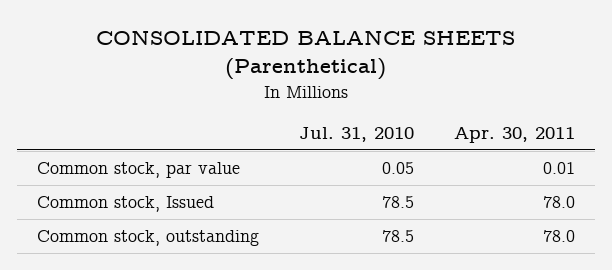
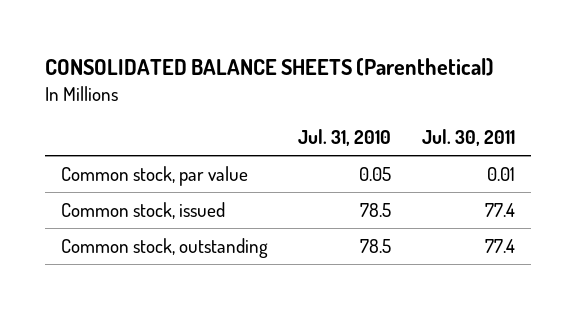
[453,127,575,144] Apr. 30, 2011 -> none
none -> [422,129,516,147] Jul. 30, 2011
[36,196,214,213] Common stock, Issued -> [60,201,225,219] Common stock, issued

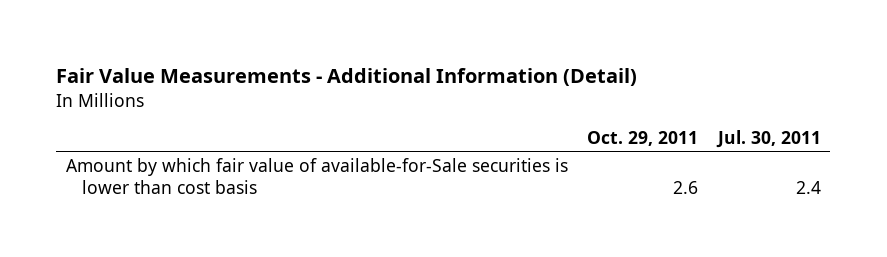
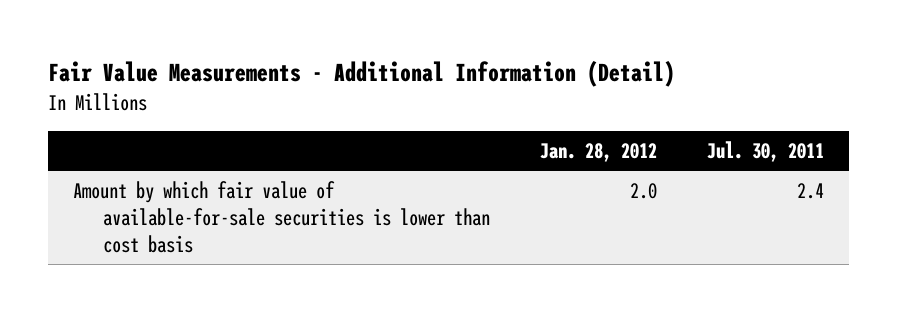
[587,130,699,146] Oct. 29, 2011 -> none
none -> [540,142,658,162] Jan. 28, 2012
[66,157,569,194] Amount by which fair value of available-for-Sale securities is lower than cost basis -> [73,181,491,254] Amount by which fair value of available-for-sale securities is lower than cost basis

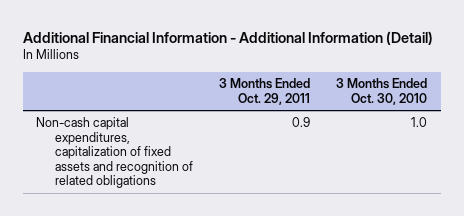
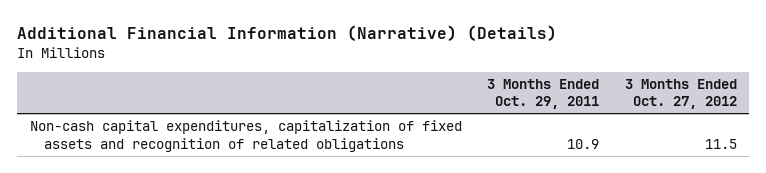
[23,30,434,45] Additional Financial Information - Additional Information (Detail) -> [17,24,558,41] Additional Financial Information (Narrative) (Details)
[336,78,428,105] 3 Months Ended Oct. 30, 2010 -> none
none -> [624,78,737,110] 3 Months Ended Oct. 27, 2012
[292,117,311,128] 0.9 -> [567,138,600,149] 10.9

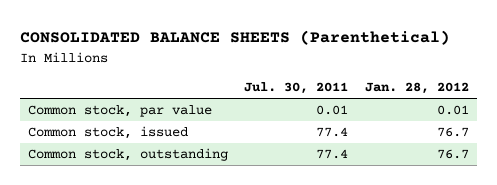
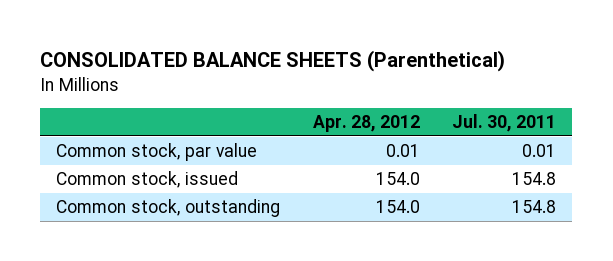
[364,82,469,95] Jan. 28, 2012 -> none
none -> [312,115,420,133] Apr. 28, 2012
[316,127,349,138] 77.4 -> [512,171,557,185] 154.8
[316,149,349,160] 77.4 -> [512,199,557,213] 154.8

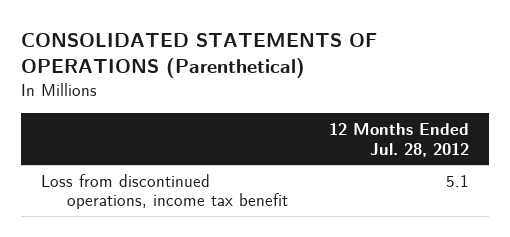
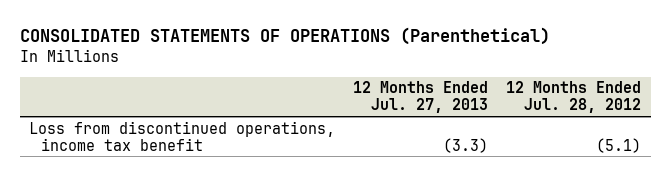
none -> [353,81,489,114] 12 Months Ended Jul. 27, 2013
[445,174,469,187] 5.1 -> [596,137,642,153] (5.1)

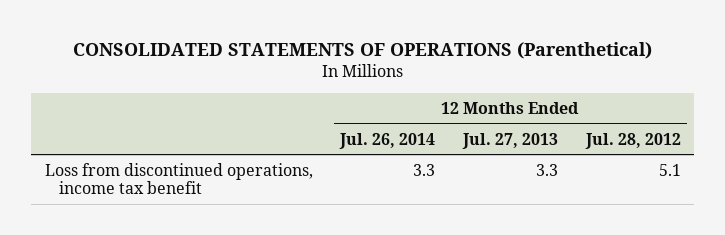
none -> [339,132,436,149] Jul. 26, 2014
[443,137,489,153] (3.3) -> [535,164,558,177] 3.3
[596,137,642,153] (5.1) -> [658,164,681,177] 5.1

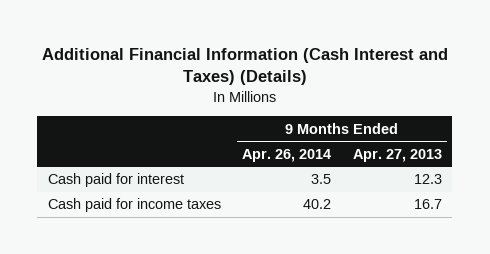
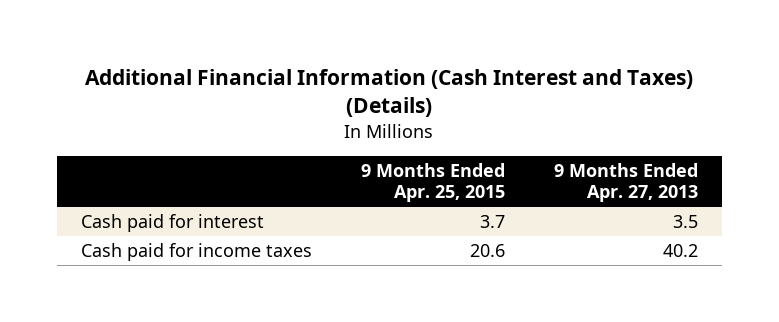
[242,148,332,162] Apr. 26, 2014 -> none
none -> [360,163,505,203] 9 Months Ended Apr. 25, 2015
[413,174,442,185] 12.3 -> [672,215,698,229] 3.5
[413,199,442,210] 16.7 -> [662,244,698,258] 40.2

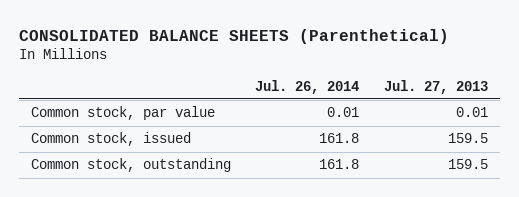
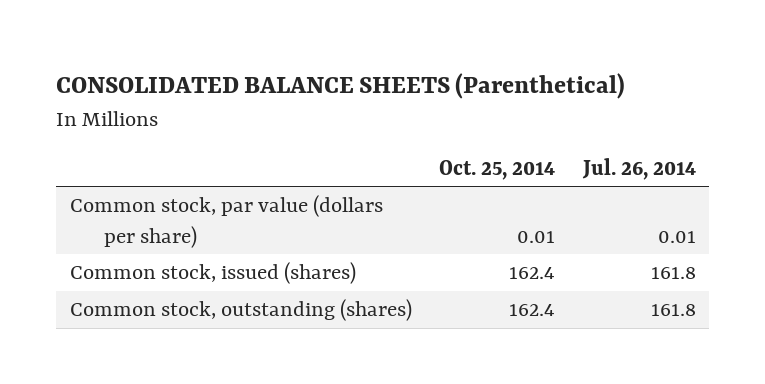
[383,79,488,94] Jul. 27, 2013 -> none
none -> [439,159,556,180] Oct. 25, 2014
[31,106,216,121] Common stock, par value -> [69,195,383,248] Common stock, par value (dollars per share)
[31,132,192,147] Common stock, issued -> [69,262,356,285] Common stock, issued (shares)
[31,158,232,173] Common stock, outstanding -> [69,299,412,322] Common stock, outstanding (shares)

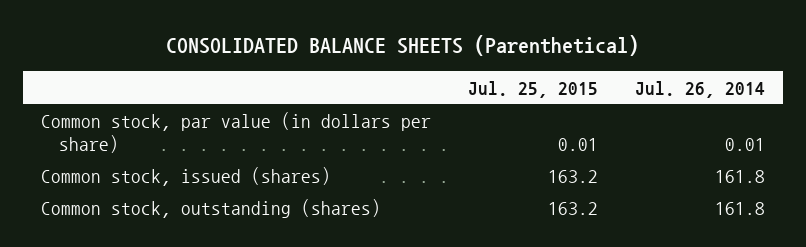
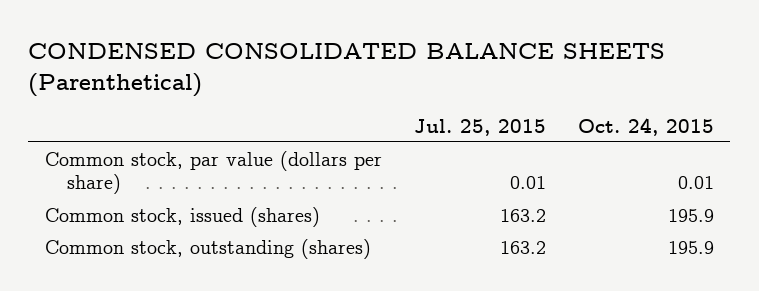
[165,35,639,57] CONSOLIDATED BALANCE SHEETS (Parenthetical) -> [28,43,666,97] CONDENSED CONSOLIDATED BALANCE SHEETS (Parenthetical)
[634,80,765,98] Jul. 26, 2014 -> none
none -> [578,117,715,136] Oct. 24, 2015
[41,112,432,153] Common stock, par value (in dollars per share) -> [44,150,382,195] Common stock, par value (dollars per share)

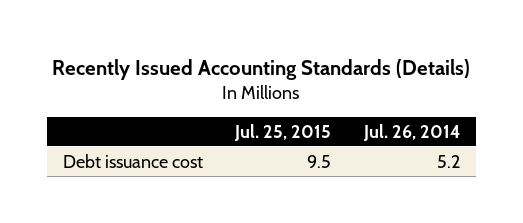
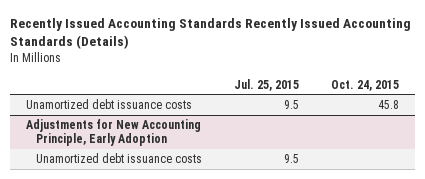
[52,58,471,80] Recently Issued Accounting Standards (Details) -> [9,17,411,50] Recently Issued Accounting Standards Recently Issued Accounting Standards (Details)
[362,123,460,141] Jul. 26, 2014 -> none
none -> [331,79,400,91] Oct. 24, 2015
[63,153,204,168] Debt issuance cost -> [25,99,192,110] Unamortized debt issuance costs
none -> [25,119,201,147] Adjustments for New Accounting Principle, Early Adoption
none -> [36,153,203,164] Unamortized debt issuance costs

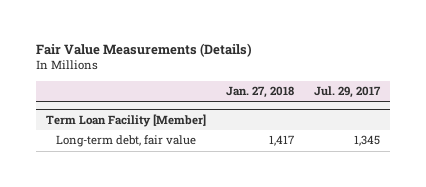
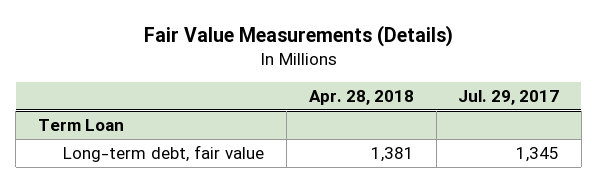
[226,86,295,99] Jan. 27, 2018 -> none
none -> [308,89,414,105] Apr. 28, 2018
[46,113,207,127] Term Loan Facility [Member] -> [37,119,124,132] Term Loan

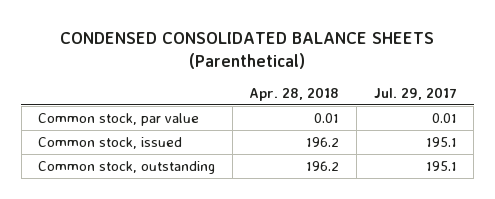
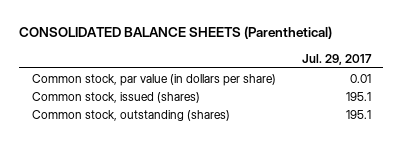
[60,31,435,69] CONDENSED CONSOLIDATED BALANCE SHEETS (Parenthetical) -> [18,26,332,40] CONSOLIDATED BALANCE SHEETS (Parenthetical)
[249,86,340,101] Apr. 28, 2018 -> none
[38,112,200,126] Common stock, par value -> [31,73,276,86] Common stock, par value (in dollars per share)
[38,136,183,149] Common stock, issued -> [31,91,200,103] Common stock, issued (shares)
[38,160,216,174] Common stock, outstanding -> [31,109,230,121] Common stock, outstanding (shares)

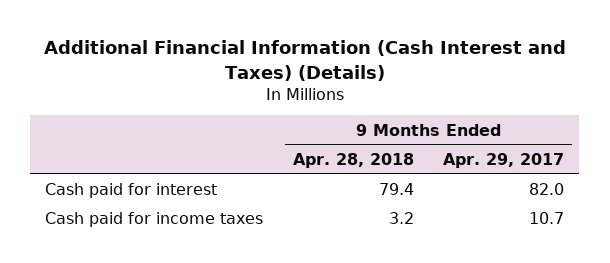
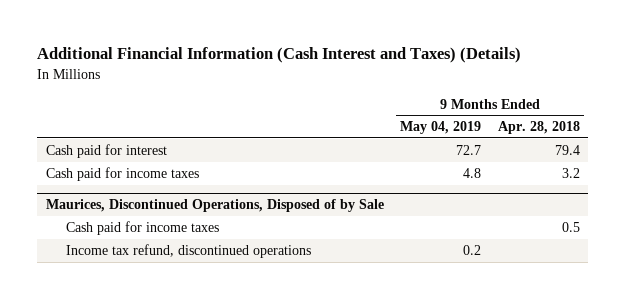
[443,152,565,168] Apr. 29, 2017 -> none
none -> [400,121,482,135] May 04, 2019
none -> [45,199,384,213] Maurices, Discontinued Operations, Disposed of by Sale
none -> [65,220,219,235] Cash paid for income taxes
none -> [65,243,311,258] Income tax refund, discontinued operations

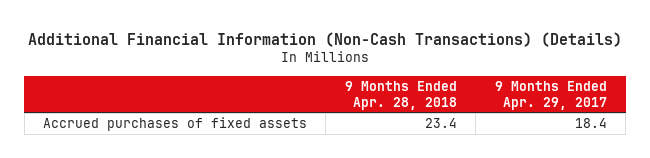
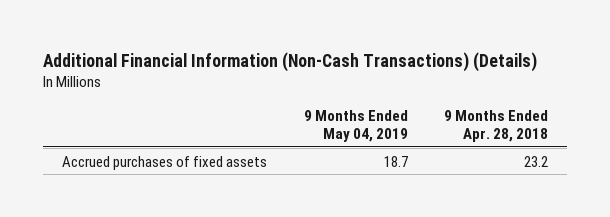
[494,80,607,110] 9 Months Ended Apr. 29, 2017 -> none
none -> [303,109,408,142] 9 Months Ended May 04, 2019
[424,118,457,129] 23.4 -> [524,155,549,167] 23.2

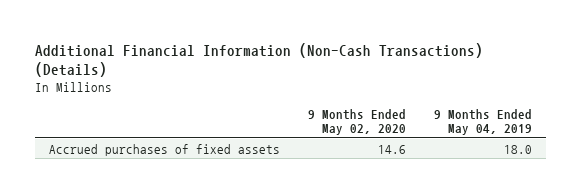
[444,109,549,142] 9 Months Ended Apr. 28, 2018 -> none
none -> [308,108,407,136] 9 Months Ended May 02, 2020
[383,155,408,167] 18.7 -> [504,144,533,154] 18.0

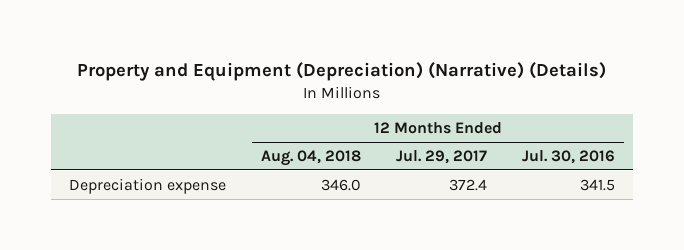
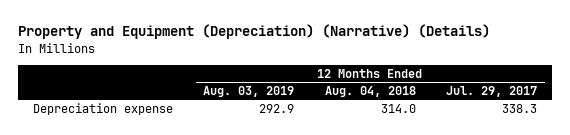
[522,150,616,165] Jul. 30, 2016 -> none
none -> [203,86,295,98] Aug. 03, 2019
[320,178,361,191] 346.0 -> [380,104,416,114] 314.0
[448,178,487,191] 372.4 -> [502,104,538,114] 338.3

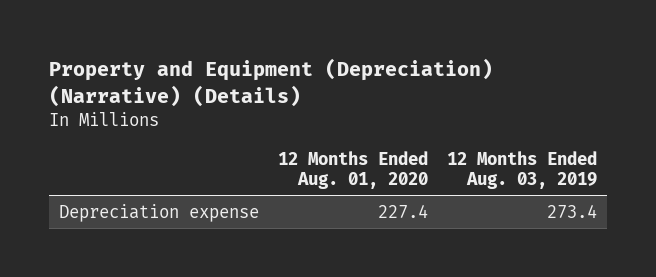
[324,86,416,98] Aug. 04, 2018 -> none
[446,86,538,98] Jul. 29, 2017 -> none
none -> [278,150,429,190] 12 Months Ended Aug. 01, 2020
[259,104,295,114] 292.9 -> [547,203,598,218] 273.4

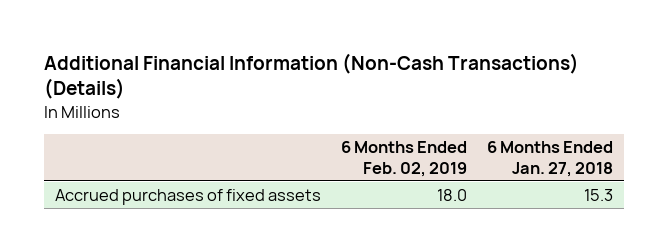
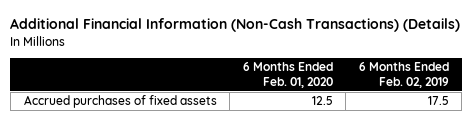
[487,140,614,178] 6 Months Ended Jan. 27, 2018 -> none
none -> [242,62,333,89] 6 Months Ended Feb. 01, 2020
[436,188,467,201] 18.0 -> [427,96,449,106] 17.5

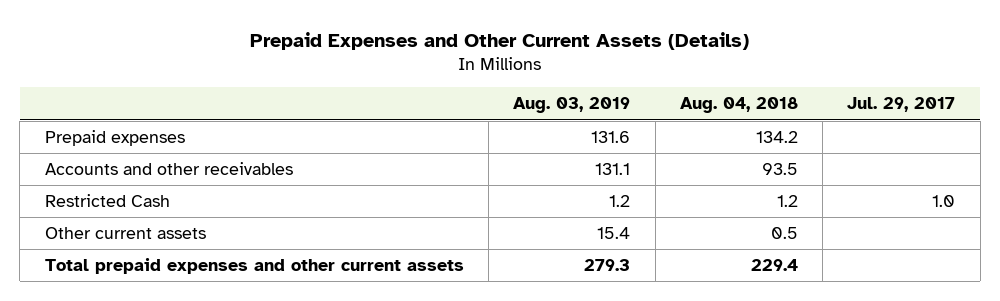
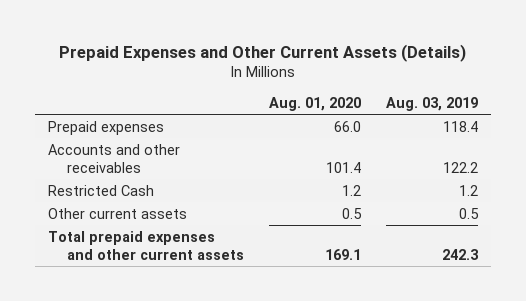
[679,97,798,114] Aug. 04, 2018 -> none
[847,97,956,113] Jul. 29, 2017 -> none
none -> [269,96,362,111] Aug. 01, 2020
[591,131,631,144] 131.6 -> [443,120,479,132] 118.4
[595,163,631,176] 131.1 -> [443,161,479,173] 122.2
[597,227,631,240] 15.4 -> [459,207,480,219] 0.5
[584,259,631,272] 279.3 -> [442,248,480,260] 242.3

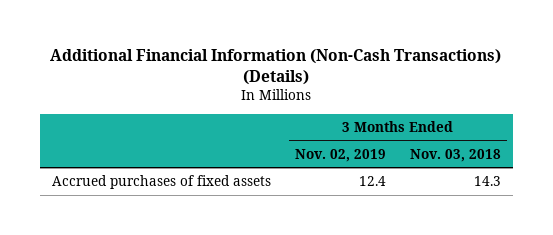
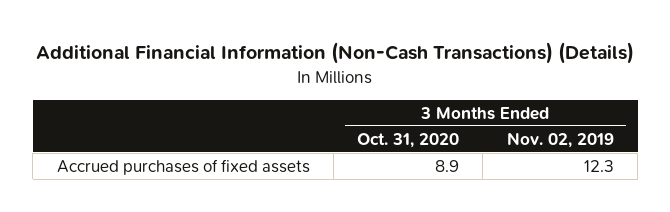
[409,148,501,162] Nov. 03, 2018 -> none
none -> [357,132,460,148] Oct. 31, 2020
[358,176,386,187] 12.4 -> [583,159,614,172] 12.3

